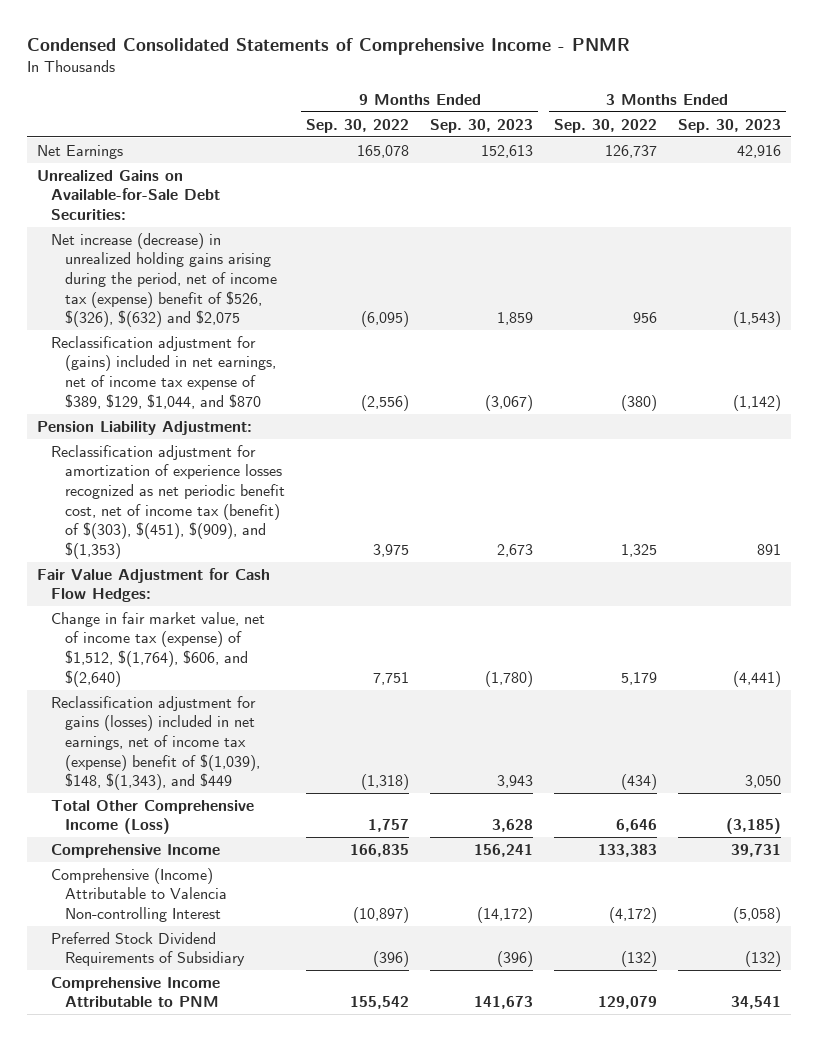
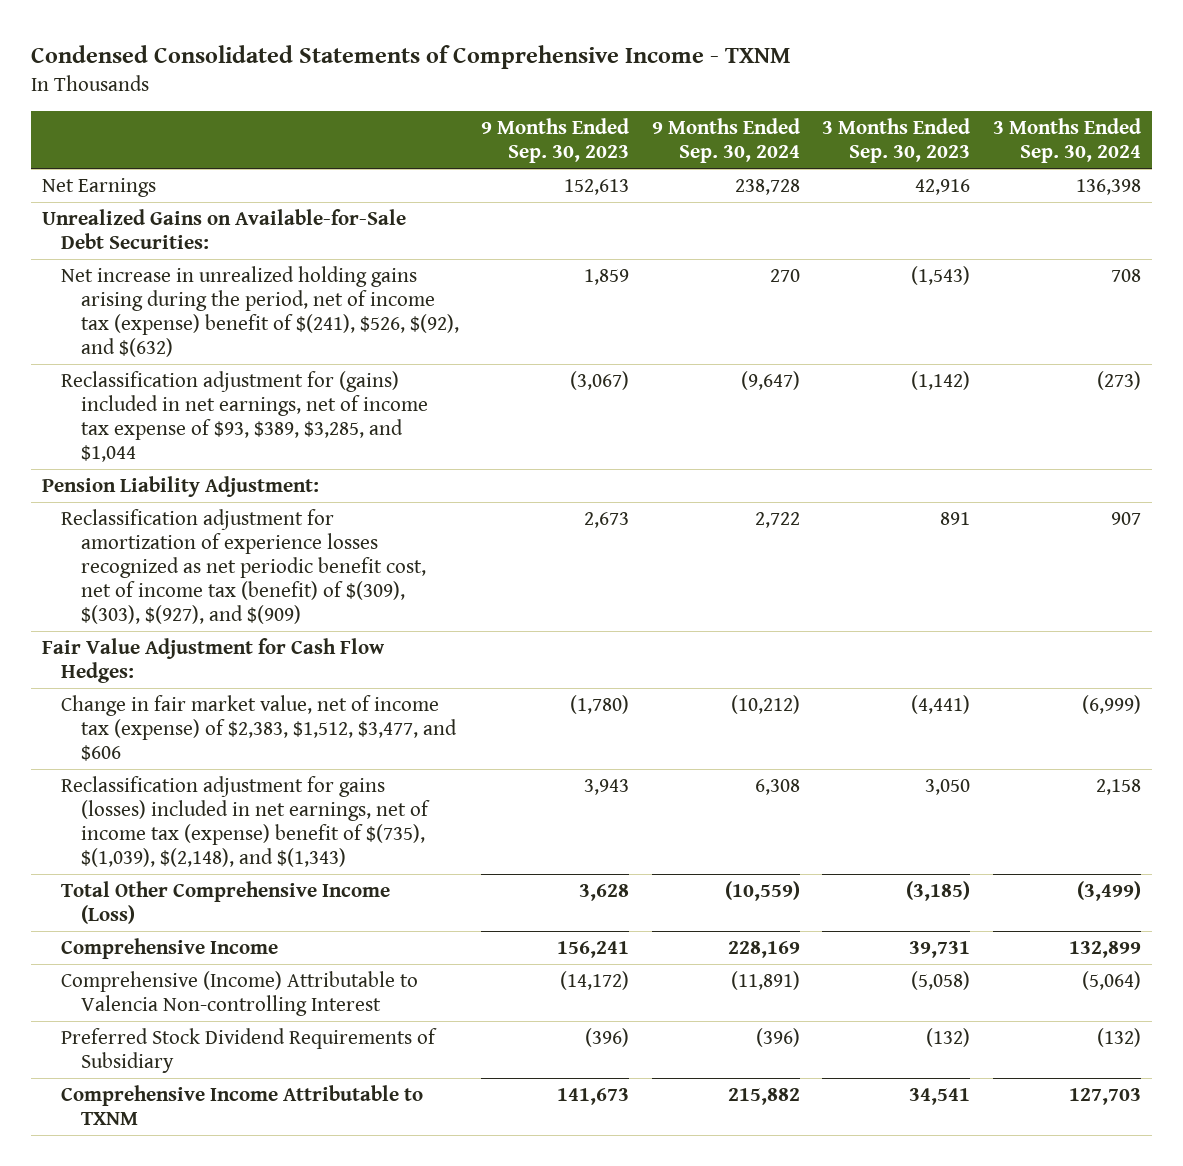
[27,38,631,56] Condensed Consolidated Statements of Comprehensive Income - PNMR -> [30,44,791,69] Condensed Consolidated Statements of Comprehensive Income - TXNM
[306,118,410,133] Sep. 30, 2022 -> none
[554,118,658,133] Sep. 30, 2022 -> none
none -> [651,118,800,164] 9 Months Ended Sep. 30, 2024
none -> [992,118,1141,164] 3 Months Ended Sep. 30, 2024
[51,232,278,328] Net increase (decrease) in unrealized holding gains arising during the period, net of income tax (expense) benefit of $526, $(326), $(632) and $2,075 -> [61,265,459,358] Net increase in unrealized holding gains arising during the period, net of income tax (expense) benefit of $(241), $526, $(92), and $(632)
[51,335,277,409] Reclassification adjustment for (gains) included in net earnings, net of income tax expense of $389, $129, $1,044, and $870 -> [61,370,428,463] Reclassification adjustment for (gains) included in net earnings, net of income tax expense of $93, $389, $3,285, and $1,044
[51,444,286,559] Reclassification adjustment for amortization of experience losses recognized as net periodic benefit cost, net of income tax (benefit) of $(303), $(451), $(909), and $(1,353) -> [61,508,426,625] Reclassification adjustment for amortization of experience losses recognized as net periodic benefit cost, net of income tax (benefit) of $(309), $(303), $(927), and $(909)
[51,611,266,687] Change in fair market value, net of income tax (expense) of $1,512, $(1,764), $606, and $(2,640) -> [61,694,457,762] Change in fair market value, net of income tax (expense) of $2,383, $1,512, $3,477, and $606
[51,695,261,791] Reclassification adjustment for gains (losses) included in net earnings, net of income tax (expense) benefit of $(1,039), $148, $(1,343), and $449 -> [61,775,430,868] Reclassification adjustment for gains (losses) included in net earnings, net of income tax (expense) benefit of $(735), $(1,039), $(2,148), and $(1,343)
[51,976,221,1008] Comprehensive Income Attributable to PNM -> [61,1084,424,1126] Comprehensive Income Attributable to TXNM

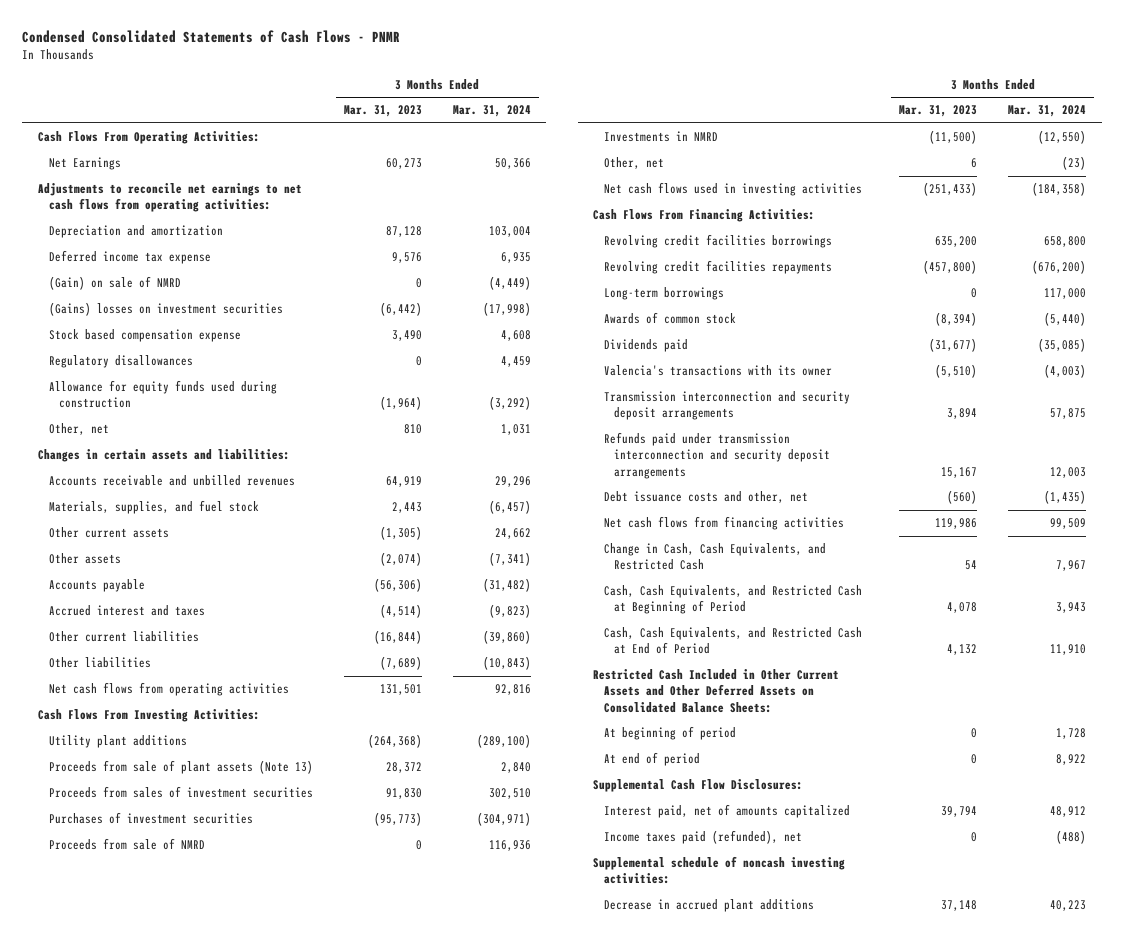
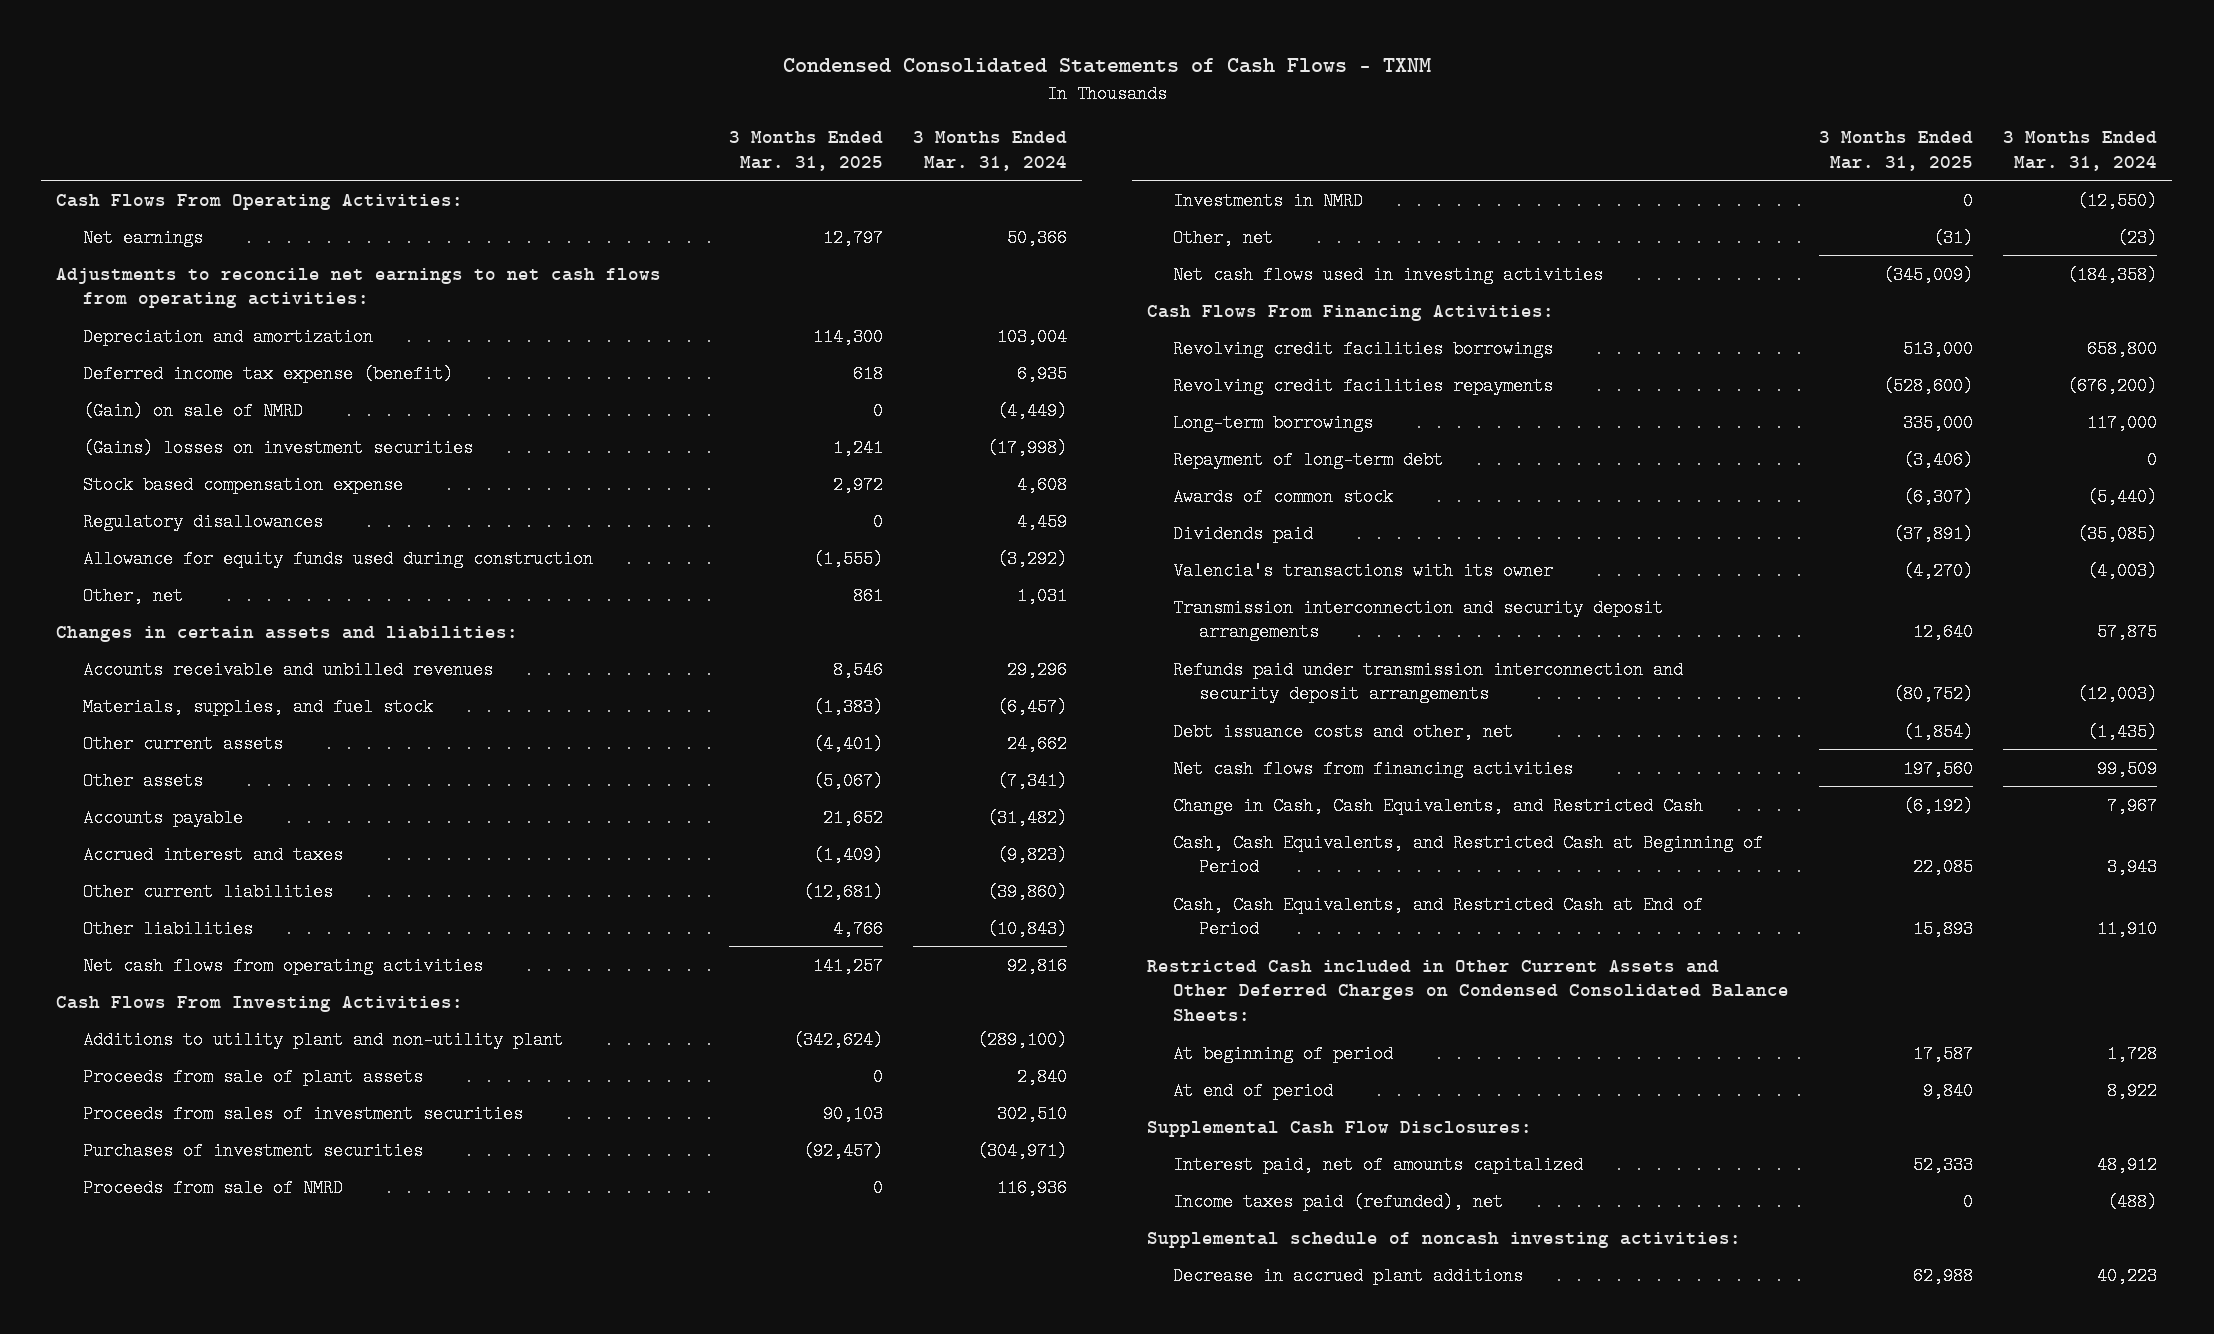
[22,29,401,43] Condensed Consolidated Statements of Cash Flows - PNMR -> [782,57,1431,73] Condensed Consolidated Statements of Cash Flows - TXNM
[343,105,422,118] Mar. 31, 2023 -> none
none -> [728,131,883,171] 3 Months Ended Mar. 31, 2025
[48,157,121,171] Net Earnings -> [82,228,203,247] Net earnings
[48,250,211,265] Deferred income tax expense -> [82,364,453,383] Deferred income tax expense (benefit)
[48,735,187,749] Utility plant additions -> [82,1030,563,1049] Additions to utility plant and non-utility plant
[48,760,313,775] Proceeds from sale of plant assets (Note 13) -> [82,1067,423,1086] Proceeds from sale of plant assets
none -> [1172,450,1443,469] Repayment of long-term debt
[1050,466,1087,478] 12,003 -> [2077,685,2158,704] (12,003)
[593,669,840,713] Restricted Cash Included in Other Current Assets and Other Deferred Assets on Consolidated Balance Sheets: -> [1146,959,1789,1022] Restricted Cash included in Other Current Assets and Other Deferred Charges on Condensed Consolidated Balance Sheets:

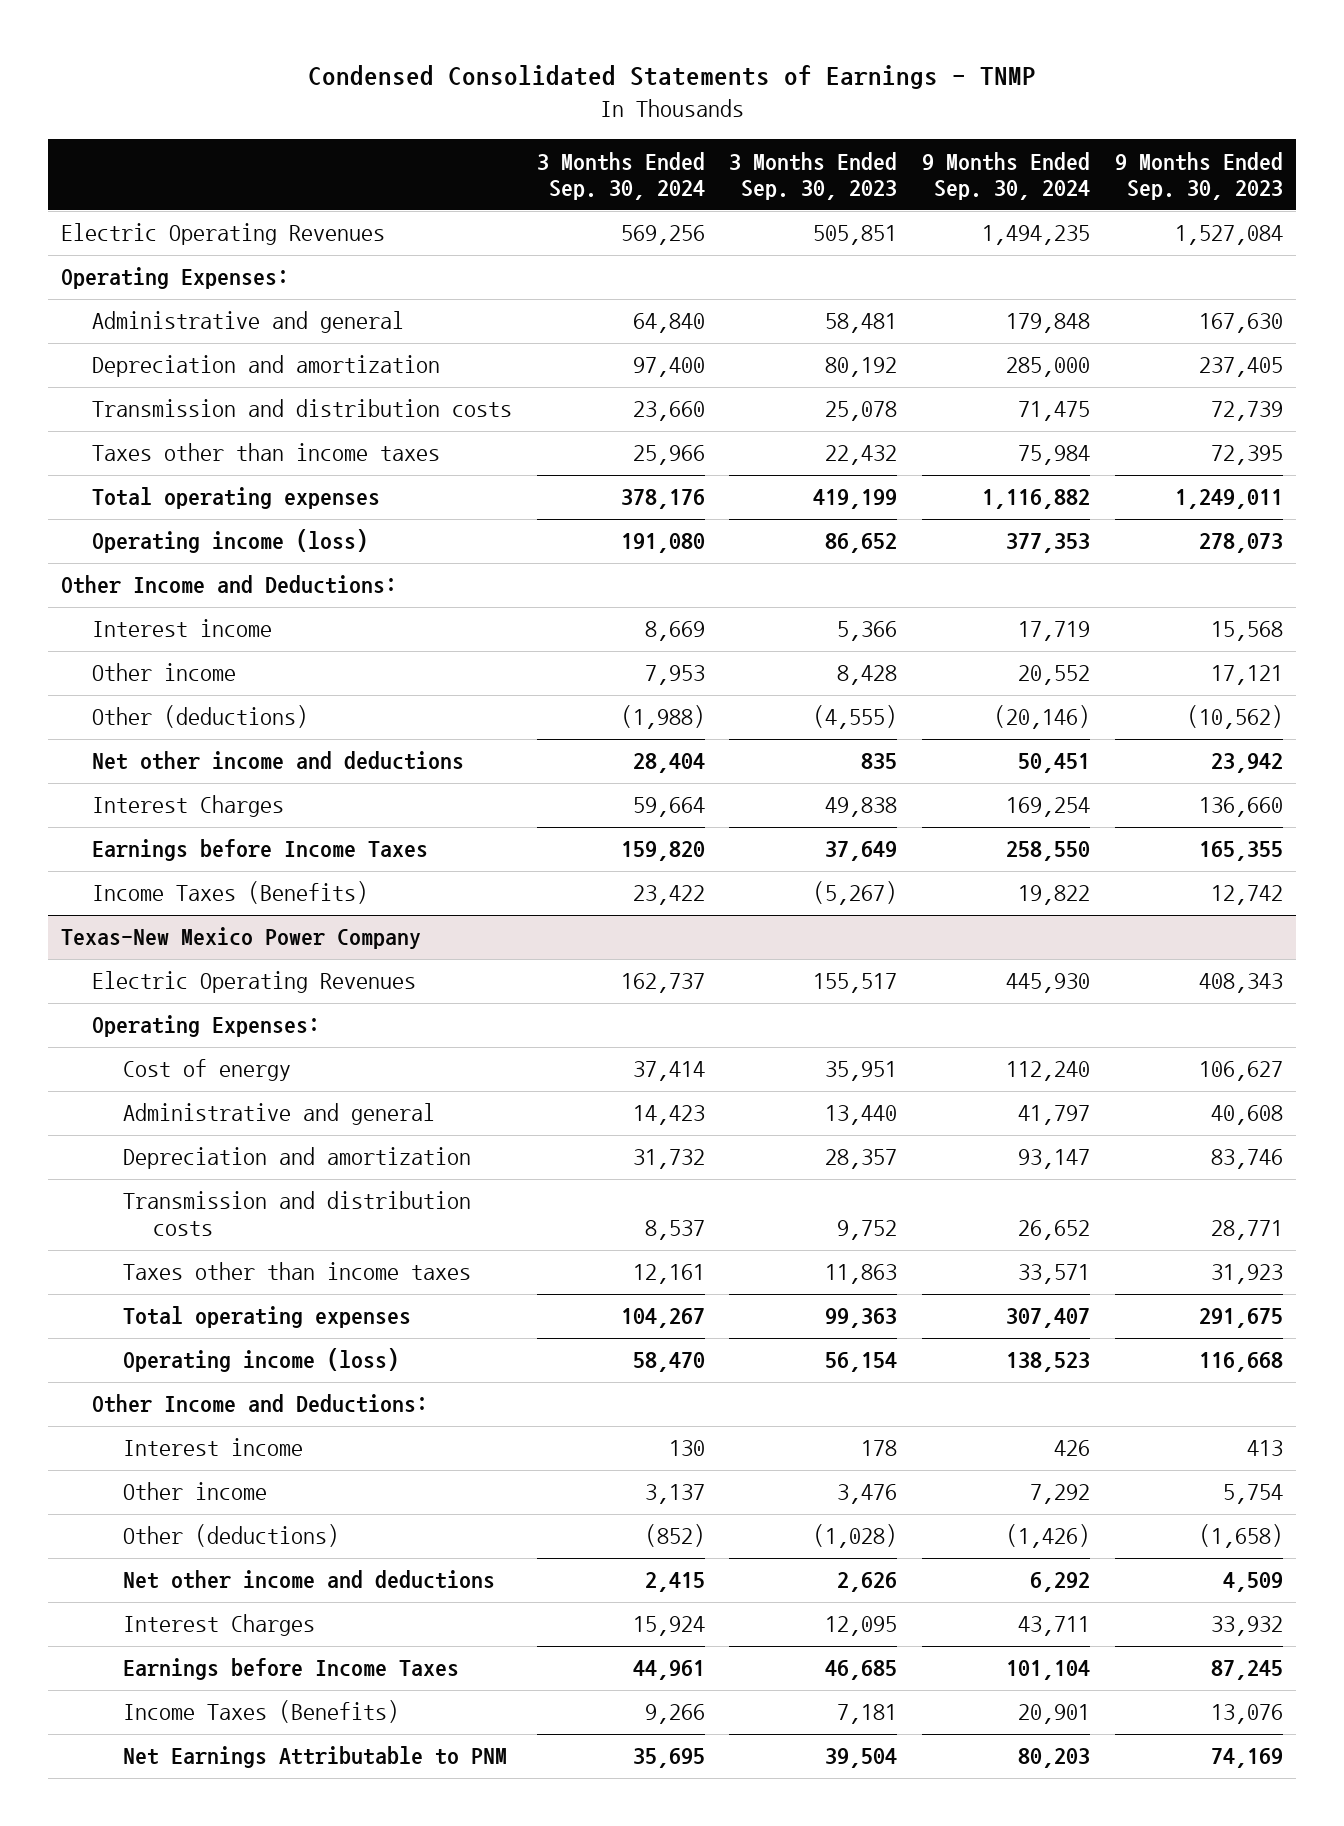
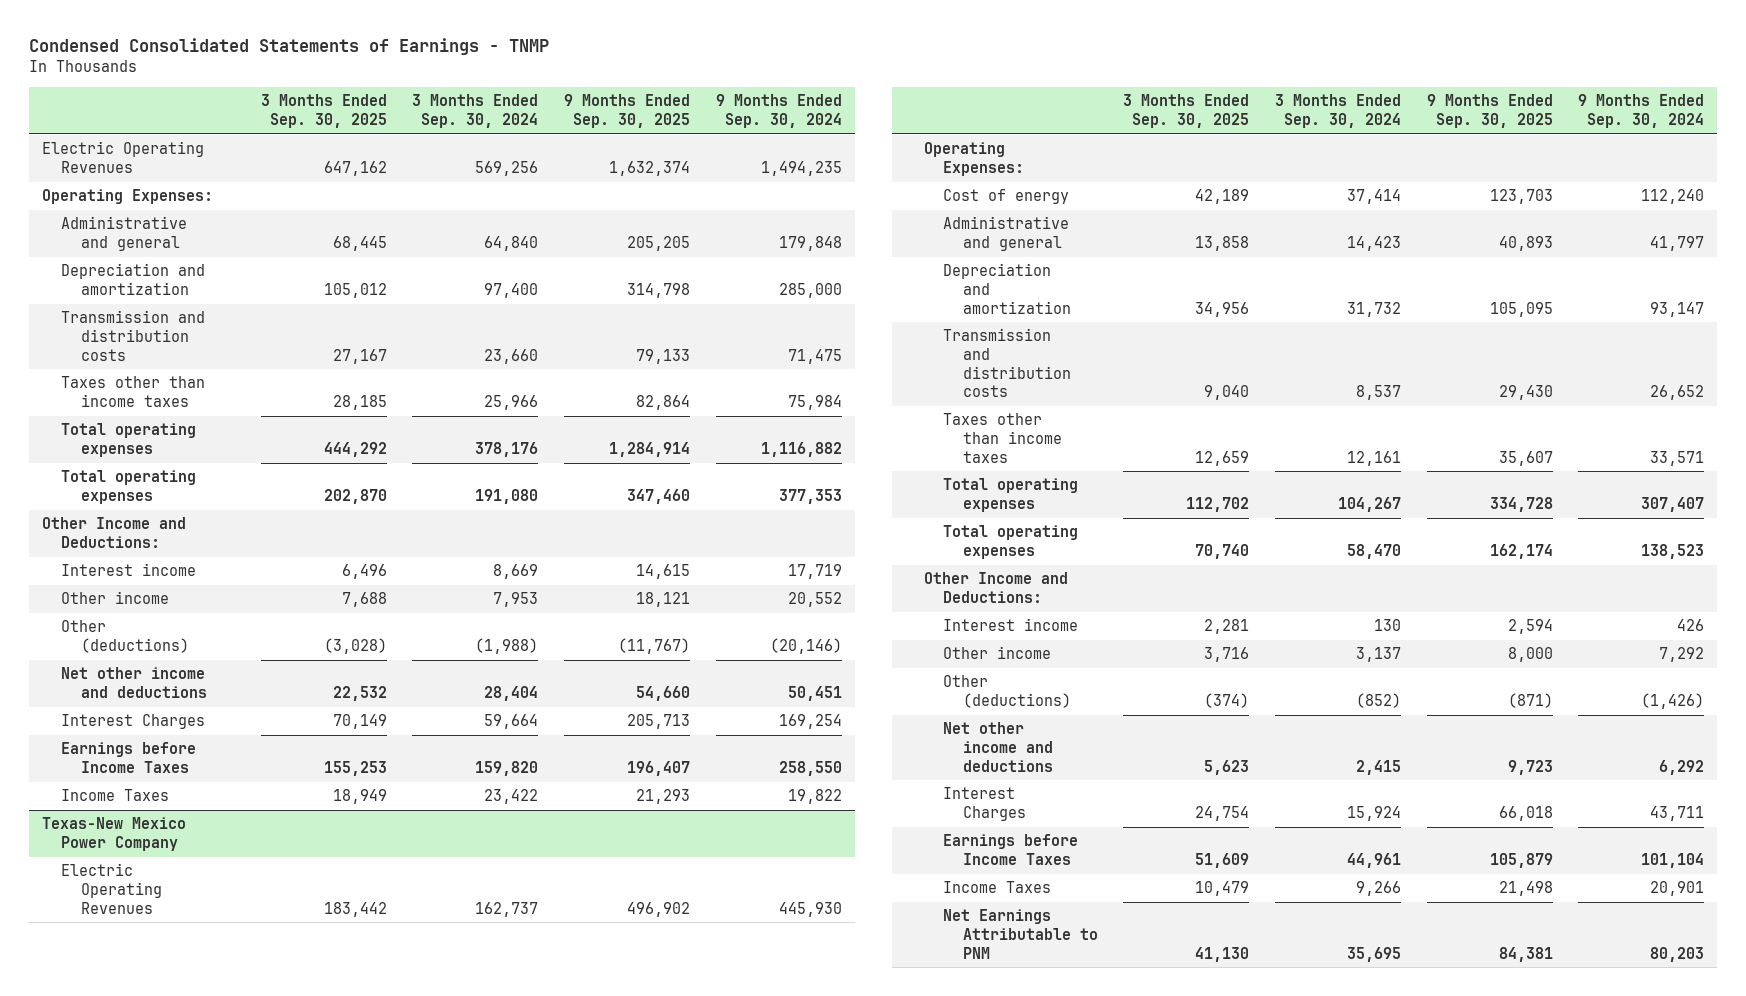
[729,151,898,201] 3 Months Ended Sep. 30, 2023 -> none
[1115,151,1284,201] 9 Months Ended Sep. 30, 2023 -> none
none -> [260,94,387,128] 3 Months Ended Sep. 30, 2025
none -> [564,94,691,128] 9 Months Ended Sep. 30, 2025
[91,529,368,554] Operating income (loss) -> [61,470,197,505] Total operating expenses
[91,881,368,905] Income Taxes (Benefits) -> [61,789,170,802] Income Taxes
[122,1348,399,1373] Operating income (loss) -> [943,525,1079,560] Total operating expenses
[122,1700,399,1724] Income Taxes (Benefits) -> [943,881,1052,894] Income Taxes

